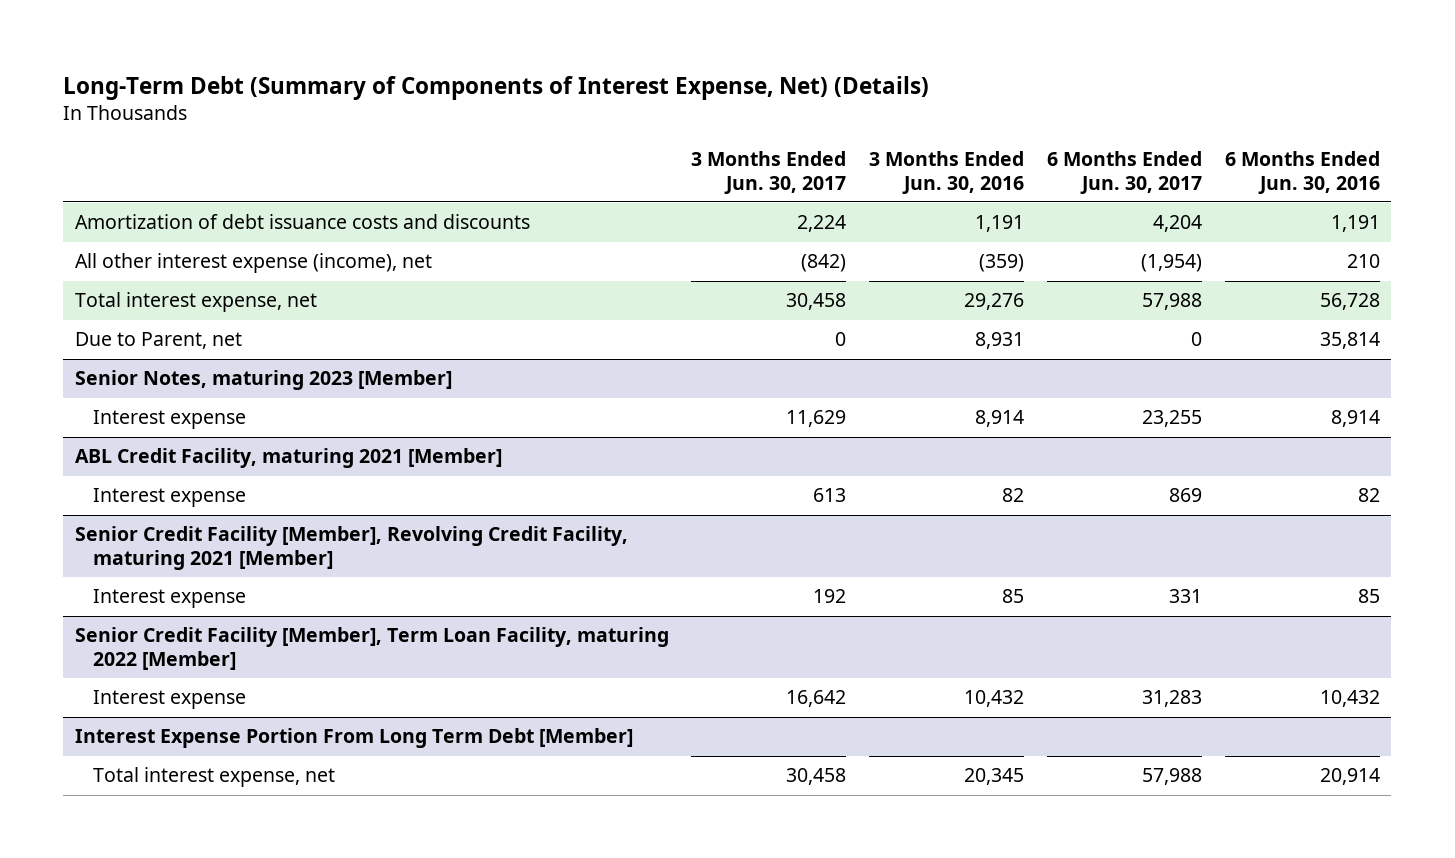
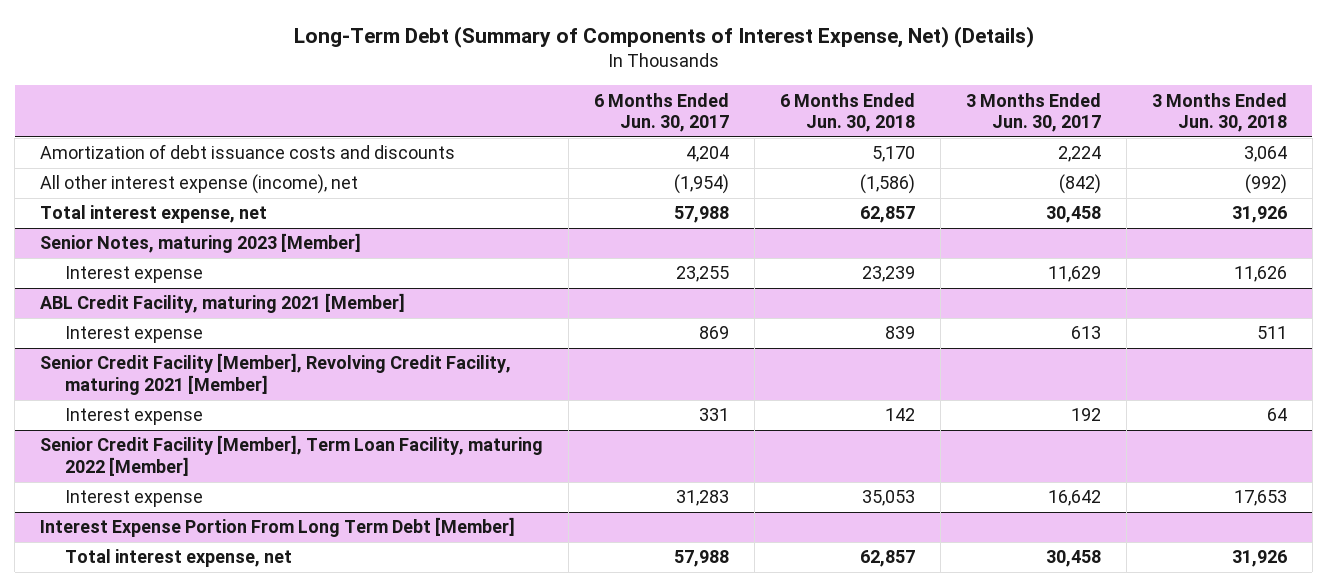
[869,150,1025,194] 3 Months Ended Jun. 30, 2016 -> none
[1225,150,1381,194] 6 Months Ended Jun. 30, 2016 -> none
none -> [780,92,916,133] 6 Months Ended Jun. 30, 2018
none -> [1151,92,1287,133] 3 Months Ended Jun. 30, 2018
[74,332,242,350] Due to Parent, net -> none

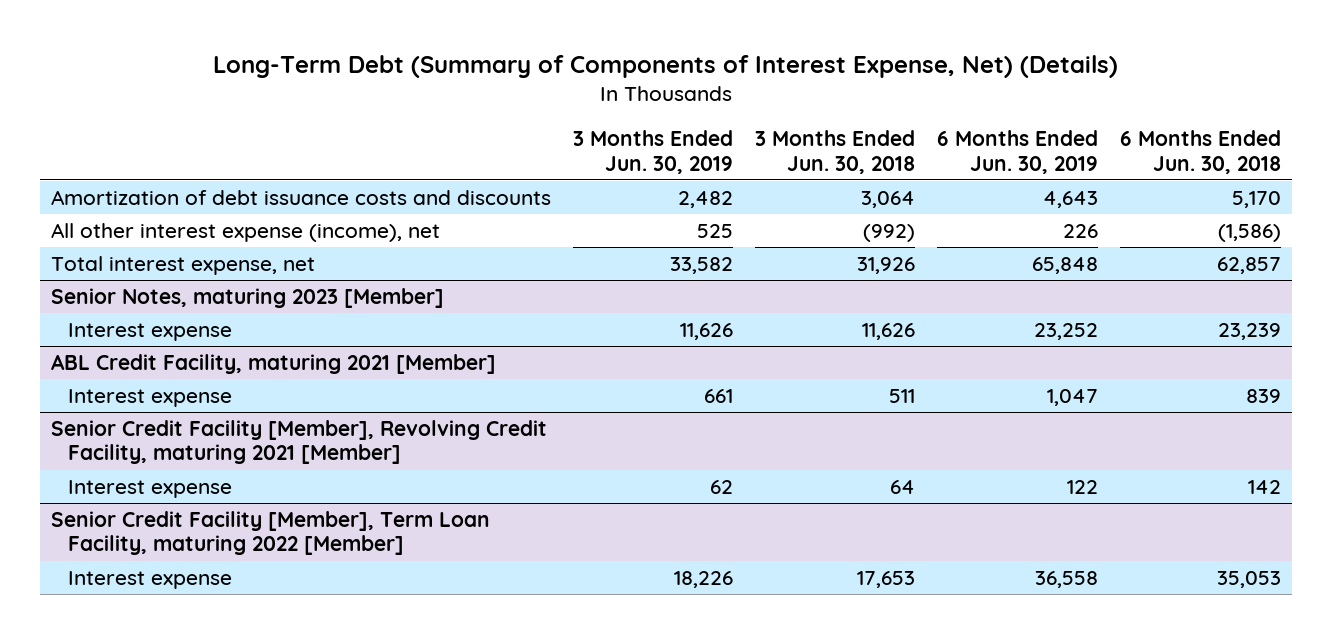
[594,92,730,133] 6 Months Ended Jun. 30, 2017 -> none
[966,92,1102,133] 3 Months Ended Jun. 30, 2017 -> none
none -> [573,130,734,174] 3 Months Ended Jun. 30, 2019
none -> [936,130,1098,174] 6 Months Ended Jun. 30, 2019
[40,517,516,538] Interest Expense Portion From Long Term Debt [Member] -> none
[64,549,292,568] Total interest expense, net -> none

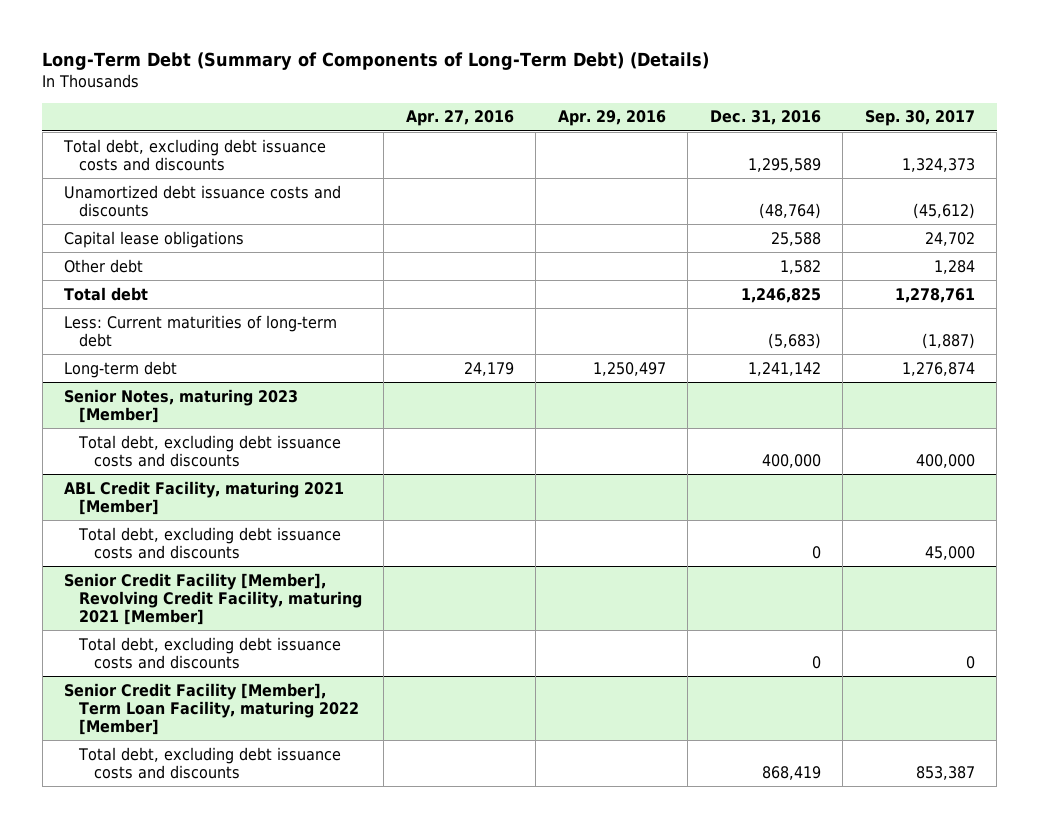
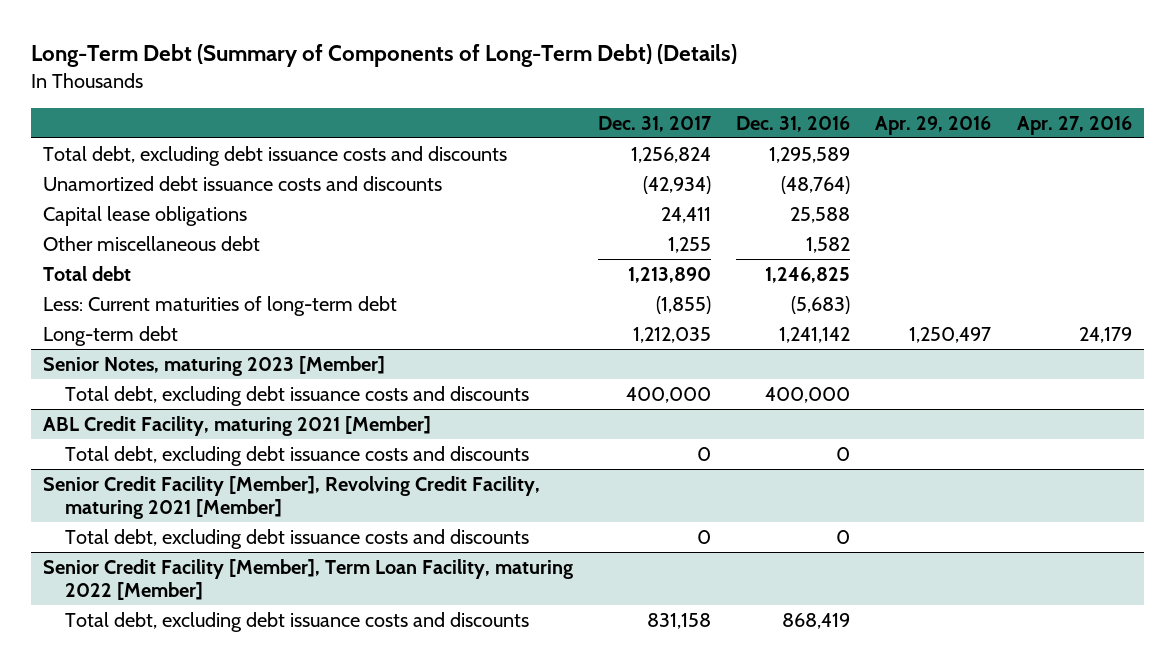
[864,110,975,127] Sep. 30, 2017 -> none
none -> [598,115,713,132] Dec. 31, 2017
[64,258,144,273] Other debt -> [43,235,261,251] Other miscellaneous debt

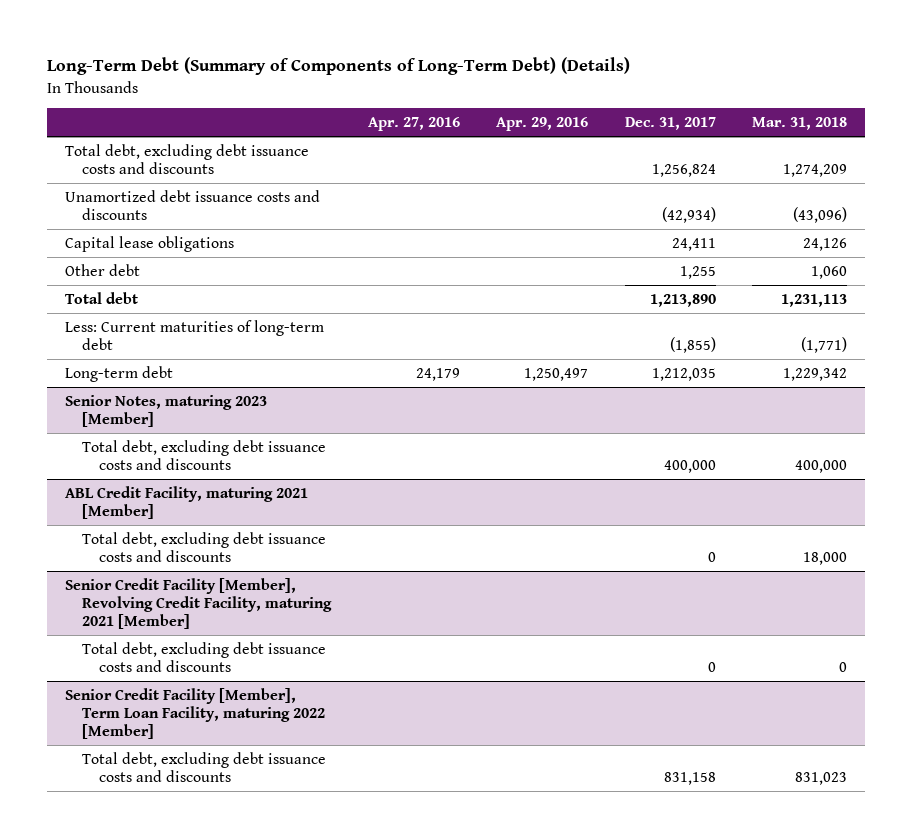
[736,115,851,132] Dec. 31, 2016 -> none
none -> [751,116,847,130] Mar. 31, 2018
[43,235,261,251] Other miscellaneous debt -> [65,263,141,276] Other debt

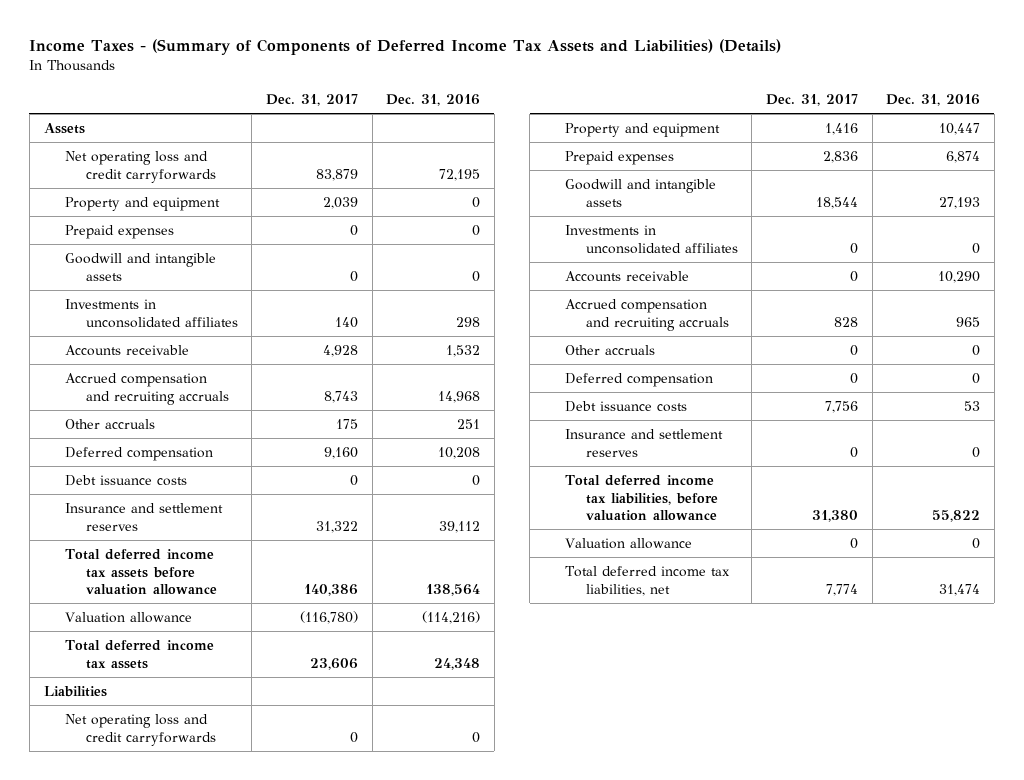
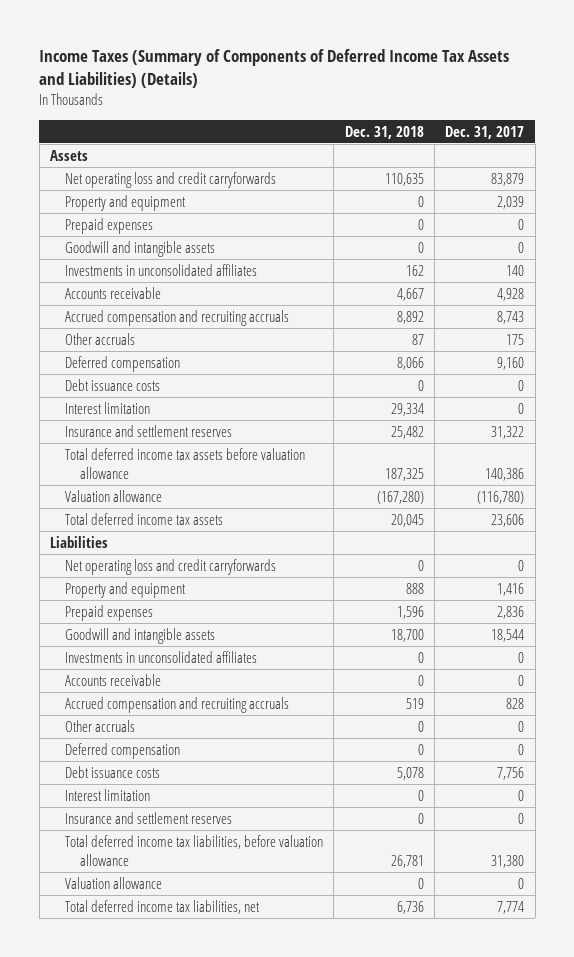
[29,39,782,56] Income Taxes - (Summary of Components of Deferred Income Tax Assets and Liabilities) (Details) -> [39,49,510,88] Income Taxes (Summary of Components of Deferred Income Tax Assets and Liabilities) (Details)
[386,93,481,106] Dec. 31, 2016 -> none
none -> [344,125,424,139] Dec. 31, 2018
none -> [64,401,150,414] Interest limitation
none -> [64,788,150,801] Interest limitation

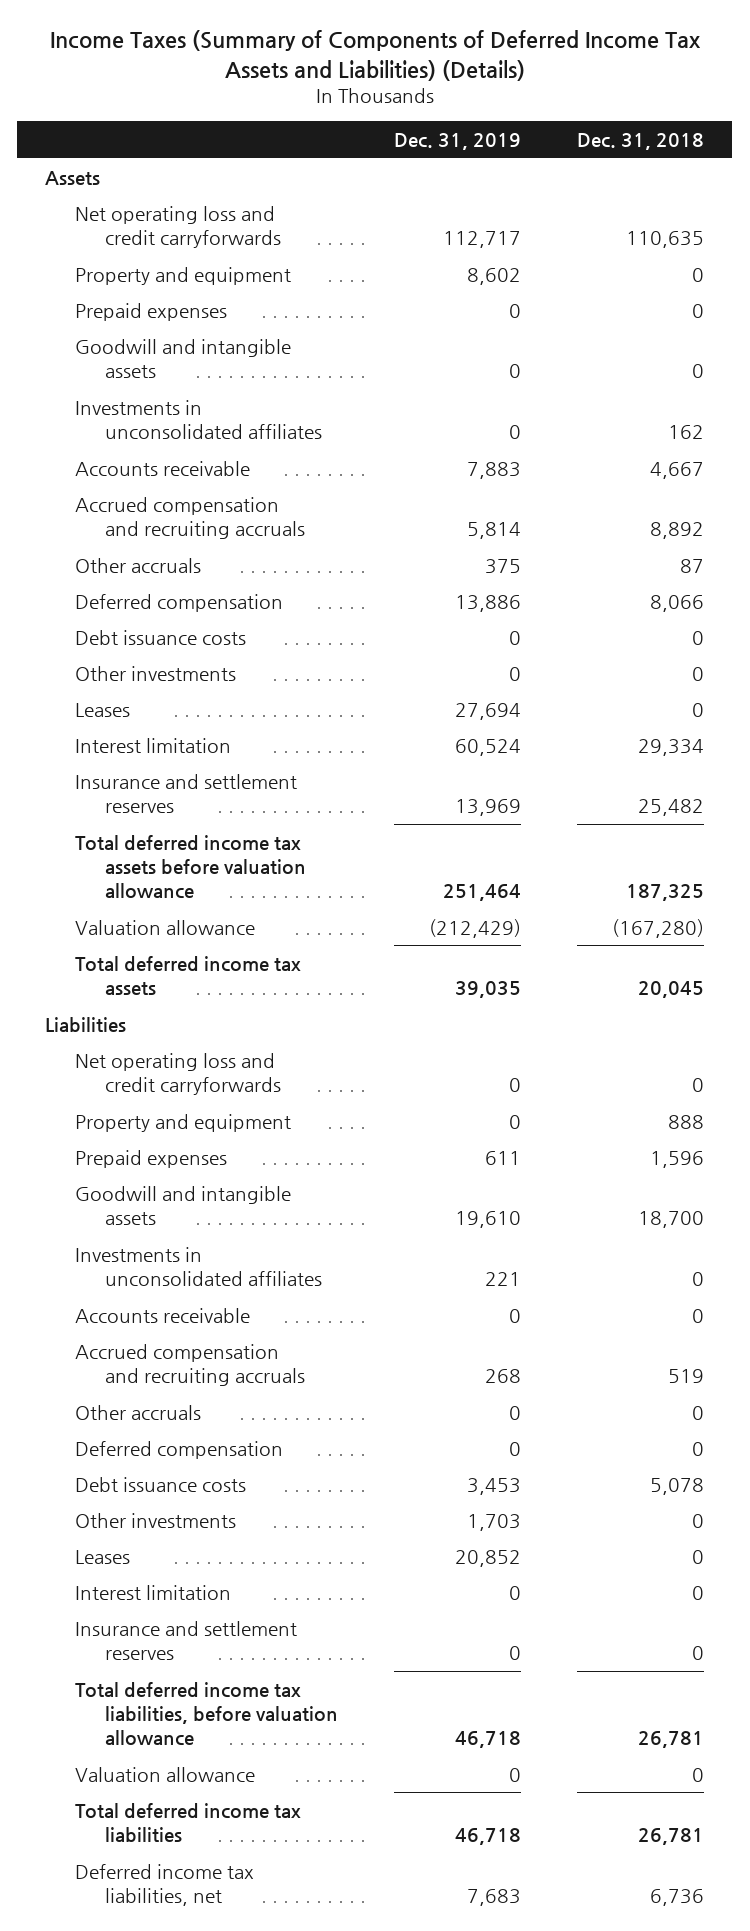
[445,125,525,139] Dec. 31, 2017 -> none
none -> [394,133,522,151] Dec. 31, 2019
none -> [75,665,237,681] Other investments
none -> [75,702,131,717] Leases
none -> [75,1512,237,1528] Other investments
none -> [75,1549,131,1564] Leases
[64,899,260,914] Total deferred income tax liabilities, net -> [75,1802,302,1843] Total deferred income tax liabilities
[396,900,424,914] 6,736 -> [638,1828,705,1846] 26,781
none -> [75,1863,255,1907] Deferred income tax liabilities, net

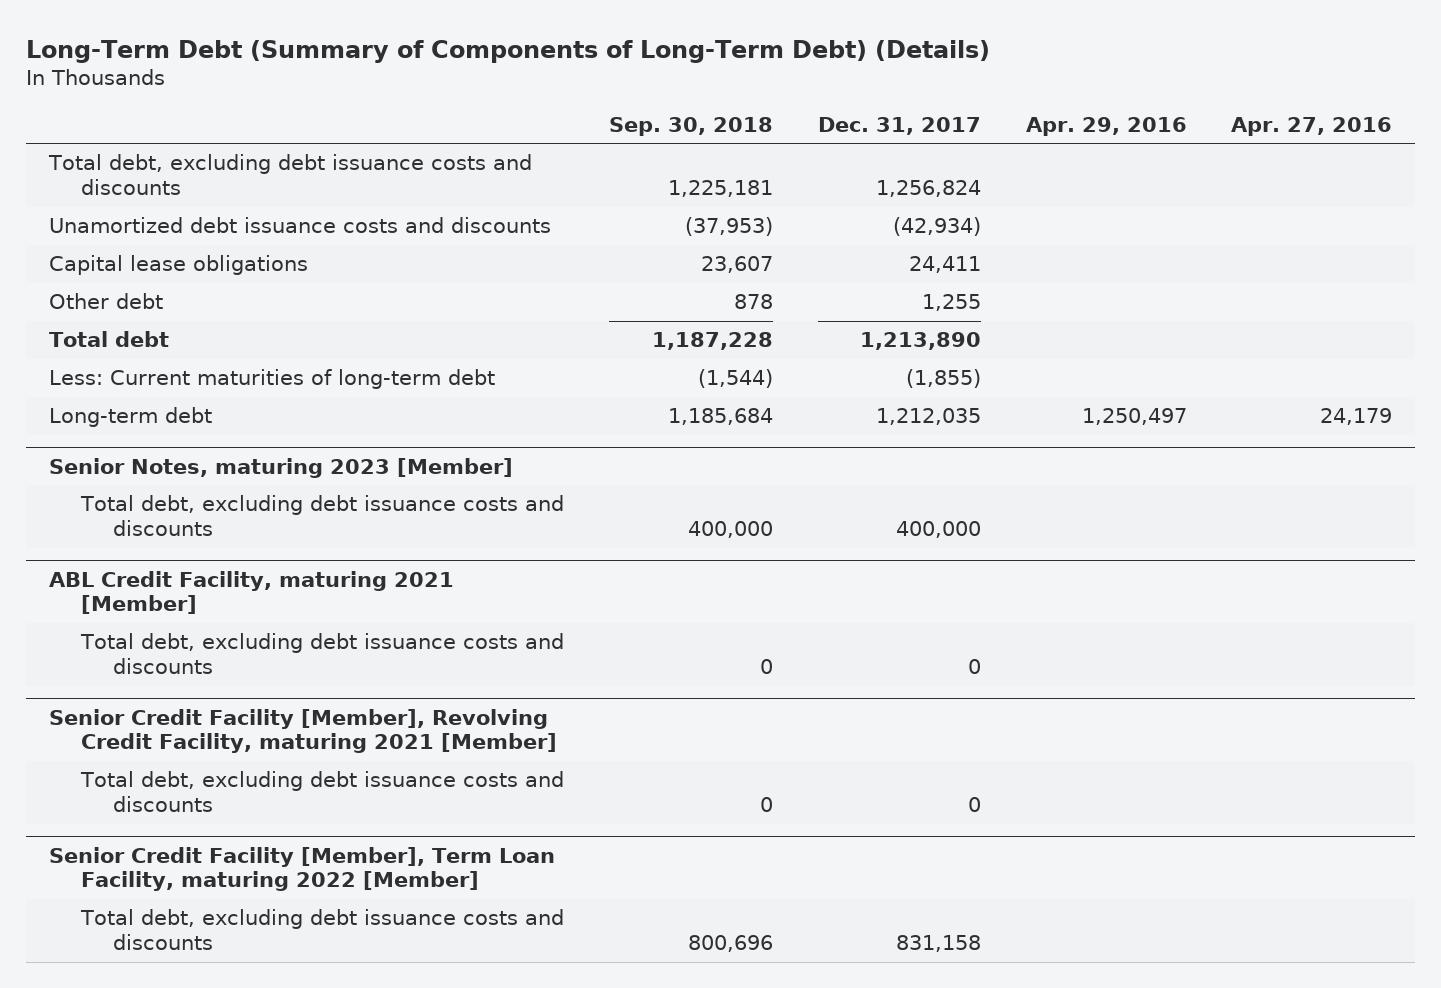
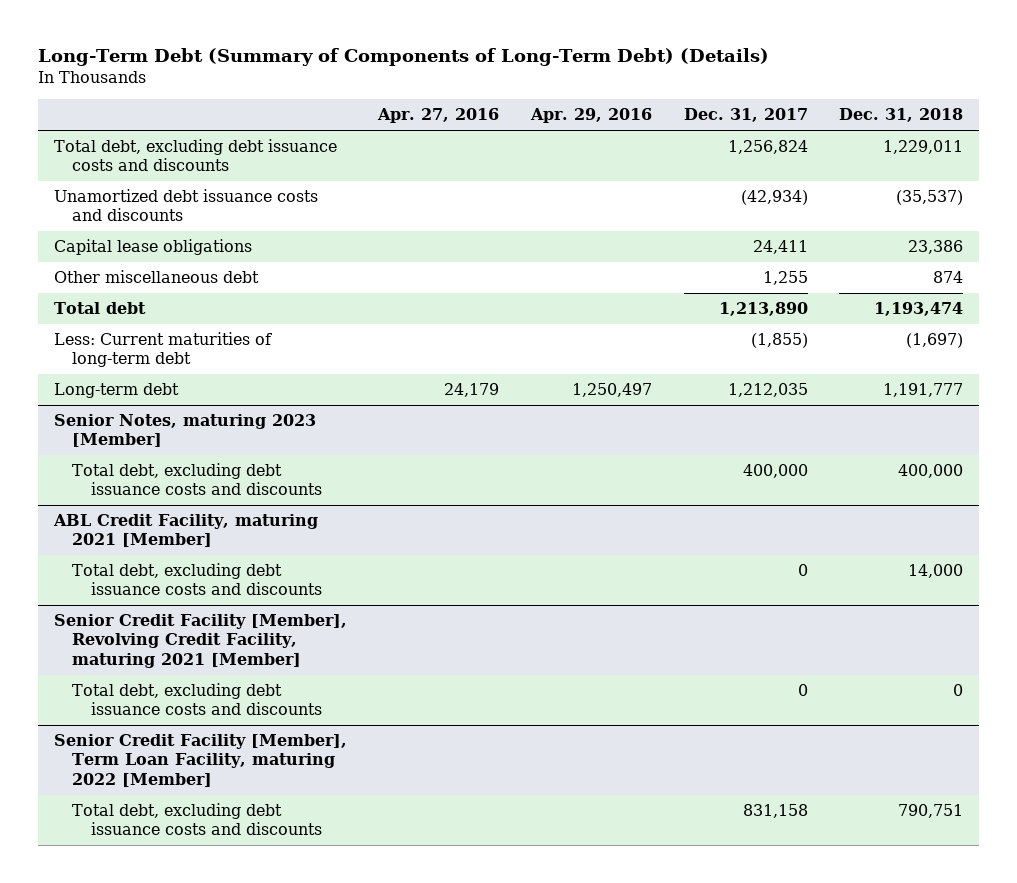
[608,116,773,136] Sep. 30, 2018 -> none
none -> [839,108,964,123] Dec. 31, 2018
[48,293,163,310] Other debt -> [53,270,259,284] Other miscellaneous debt

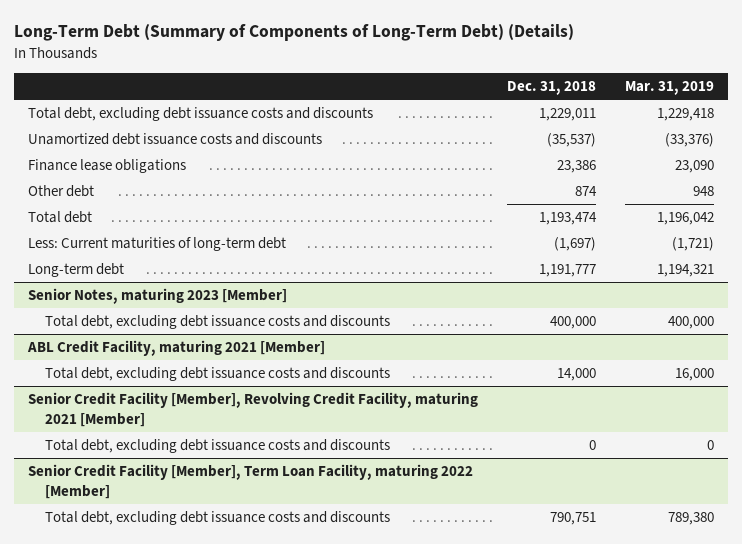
[377,108,500,124] Apr. 27, 2016 -> none
[530,108,653,124] Apr. 29, 2016 -> none
[683,108,808,123] Dec. 31, 2017 -> none
none -> [624,81,714,96] Mar. 31, 2019
[53,239,252,256] Capital lease obligations -> [28,159,187,174] Finance lease obligations
[53,270,259,284] Other miscellaneous debt -> [28,185,95,198] Other debt

